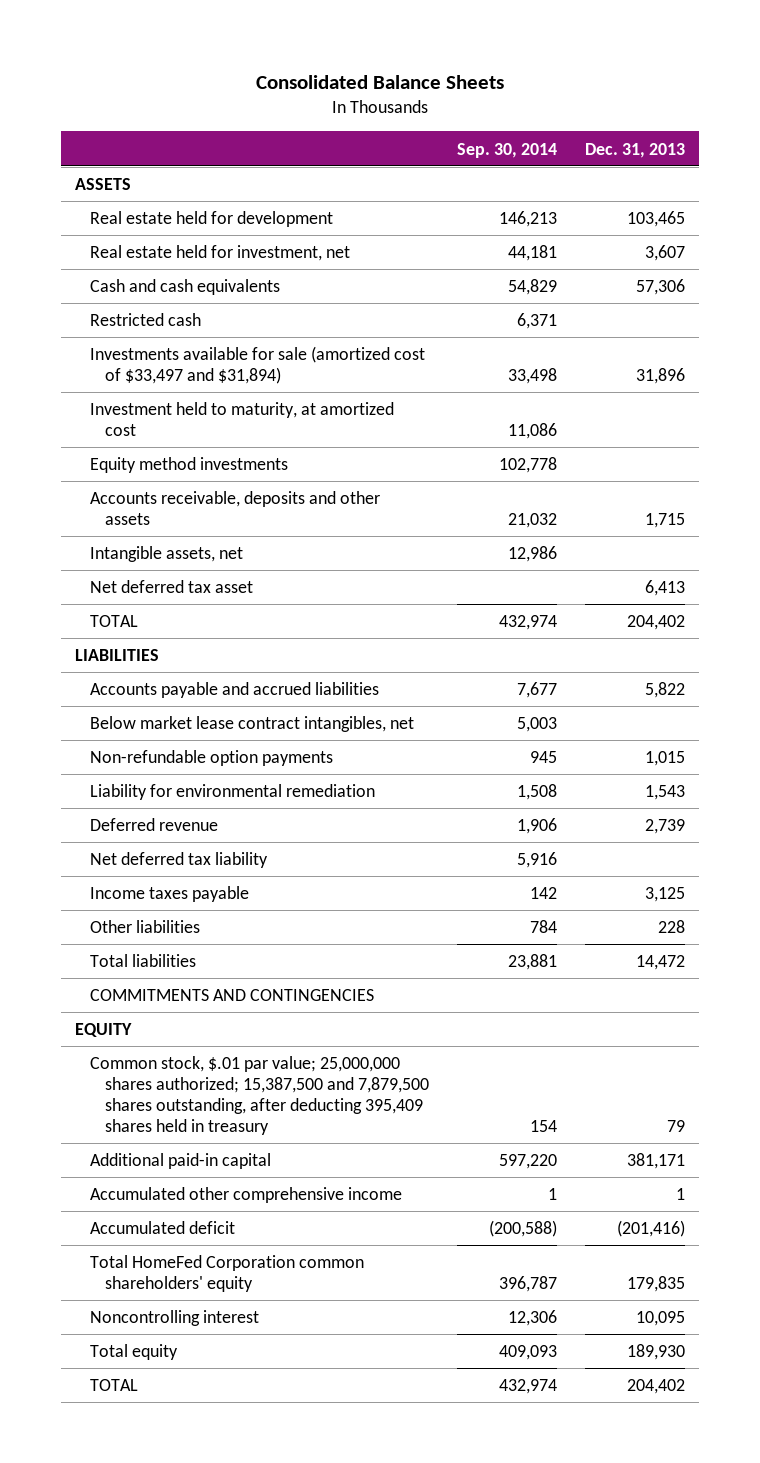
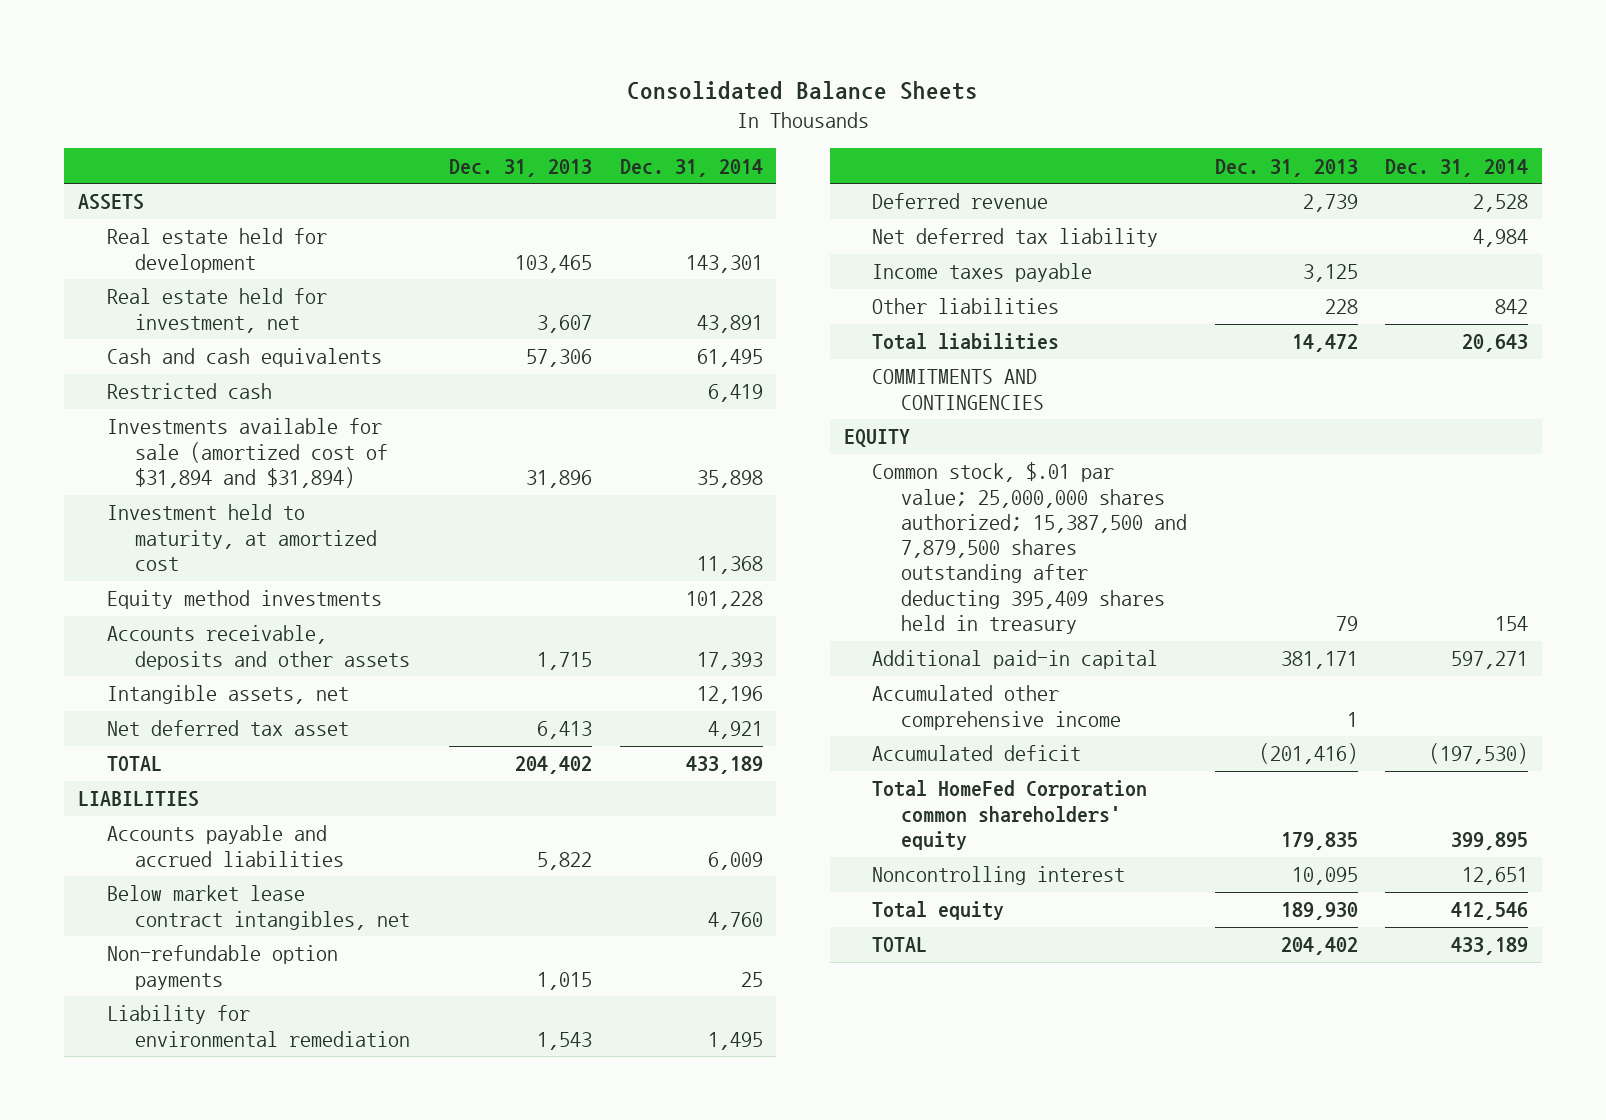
[456,142,557,158] Sep. 30, 2014 -> none
none -> [619,158,763,177] Dec. 31, 2014
[89,346,425,385] Investments available for sale (amortized cost of $33,497 and $31,894) -> [106,418,389,488] Investments available for sale (amortized cost of $31,894 and $31,894)
[89,1056,429,1136] Common stock, $.01 par value; 25,000,000 shares authorized; 15,387,500 and 7,879,500 shares outstanding, after deducting 395,409 shares held in treasury -> [872,462,1188,634] Common stock, $.01 par value; 25,000,000 shares authorized; 15,387,500 and 7,879,500 shares outstanding after deducting 395,409 shares held in treasury

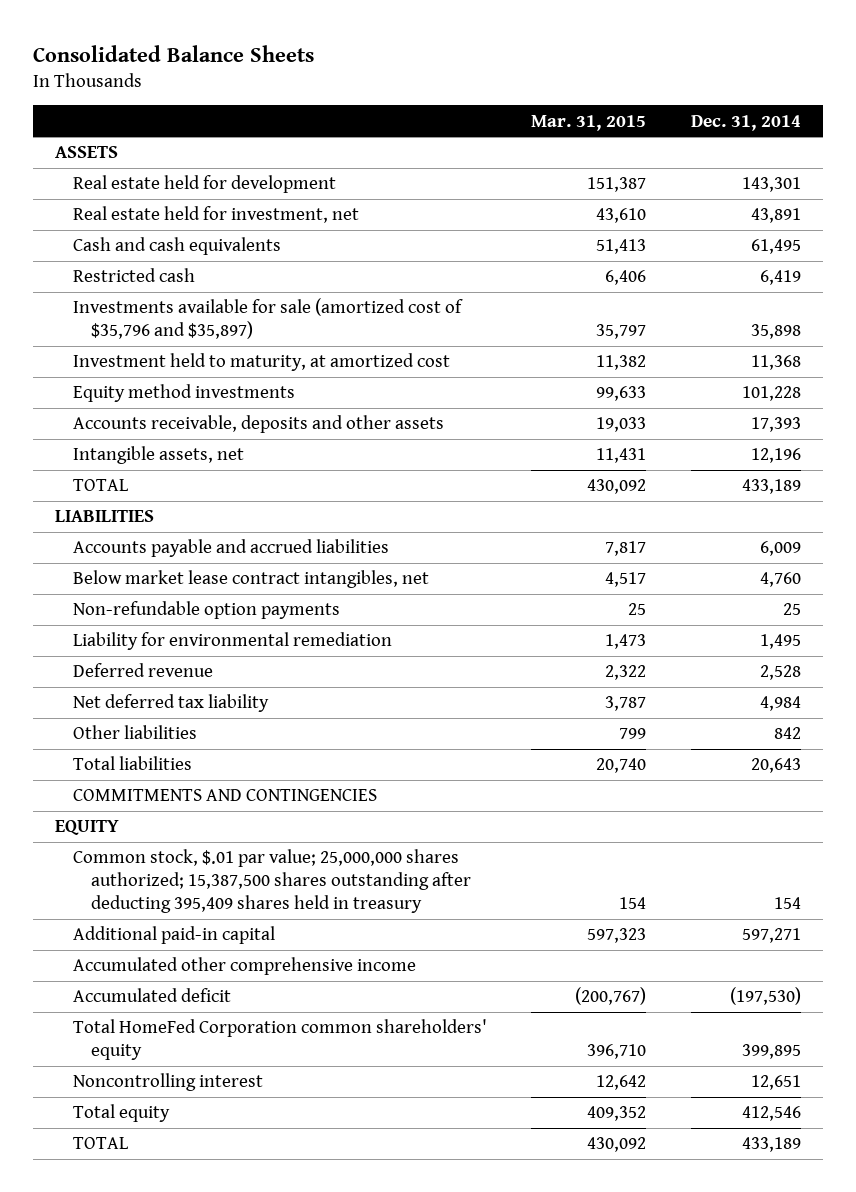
[448,158,592,177] Dec. 31, 2013 -> none
none -> [531,114,647,131] Mar. 31, 2015
[106,418,389,488] Investments available for sale (amortized cost of $31,894 and $31,894) -> [73,298,464,340] Investments available for sale (amortized cost of $35,796 and $35,897)
[106,720,349,737] Net deferred tax asset -> none
[872,263,1093,283] Income taxes payable -> none
[872,462,1188,634] Common stock, $.01 par value; 25,000,000 shares authorized; 15,387,500 and 7,879,500 shares outstanding after deducting 395,409 shares held in treasury -> [73,849,472,914] Common stock, $.01 par value; 25,000,000 shares authorized; 15,387,500 shares outstanding after deducting 395,409 shares held in treasury

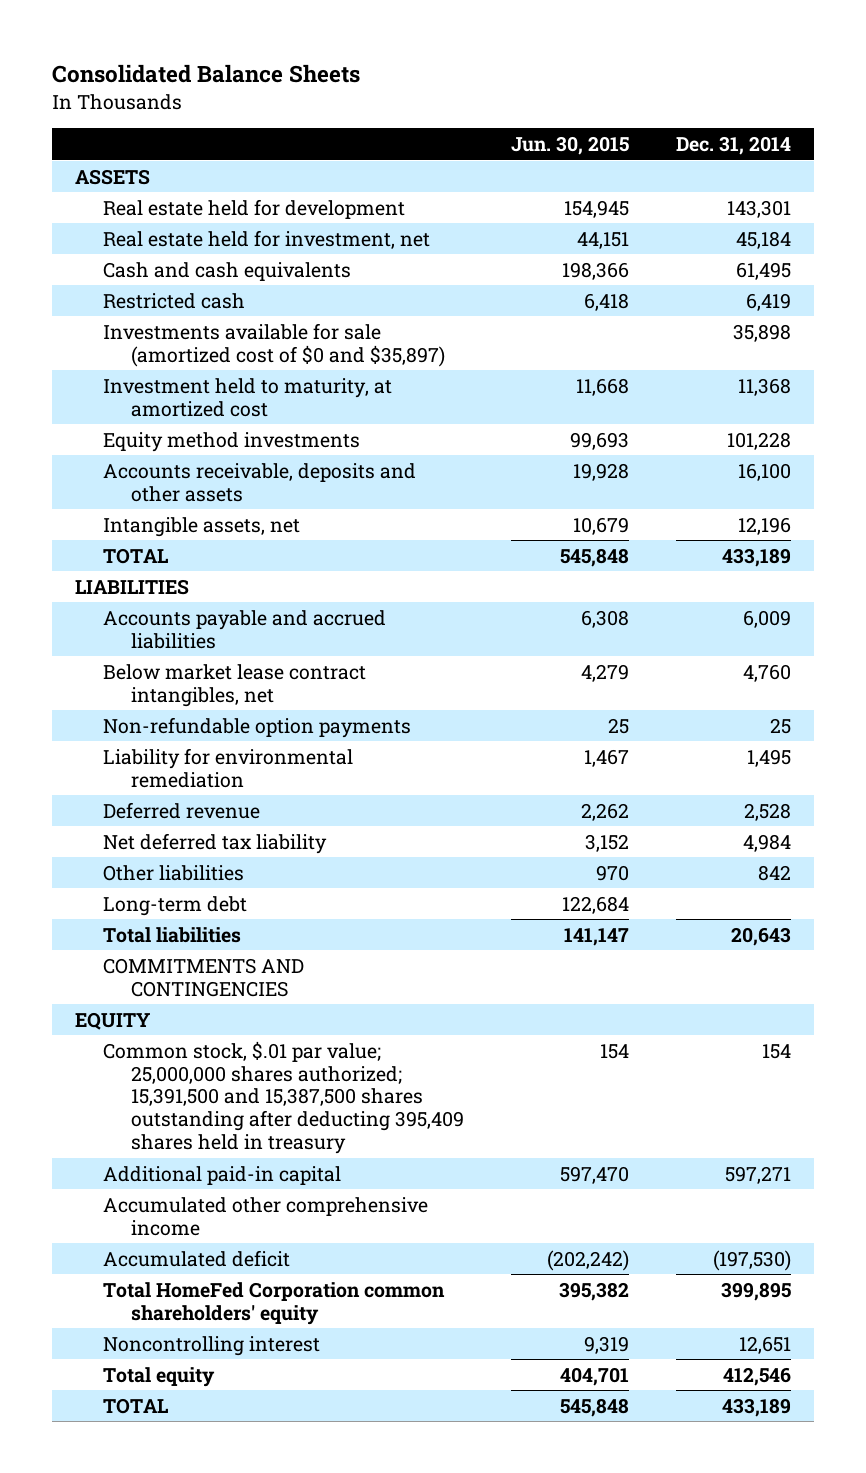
[531,114,647,131] Mar. 31, 2015 -> none
none -> [510,136,629,156] Jun. 30, 2015
[750,208,801,224] 43,891 -> [735,230,791,249] 45,184
[73,298,464,340] Investments available for sale (amortized cost of $35,796 and $35,897) -> [103,322,445,367] Investments available for sale (amortized cost of $0 and $35,897)
[750,417,801,433] 17,393 -> [737,462,791,481] 16,100
none -> [103,895,248,916] Long-term debt
[73,849,472,914] Common stock, $.01 par value; 25,000,000 shares authorized; 15,387,500 shares outstanding after deducting 395,409 shares held in treasury -> [103,1040,464,1154] Common stock, $.01 par value; 25,000,000 shares authorized; 15,391,500 and 15,387,500 shares outstanding after deducting 395,409 shares held in treasury

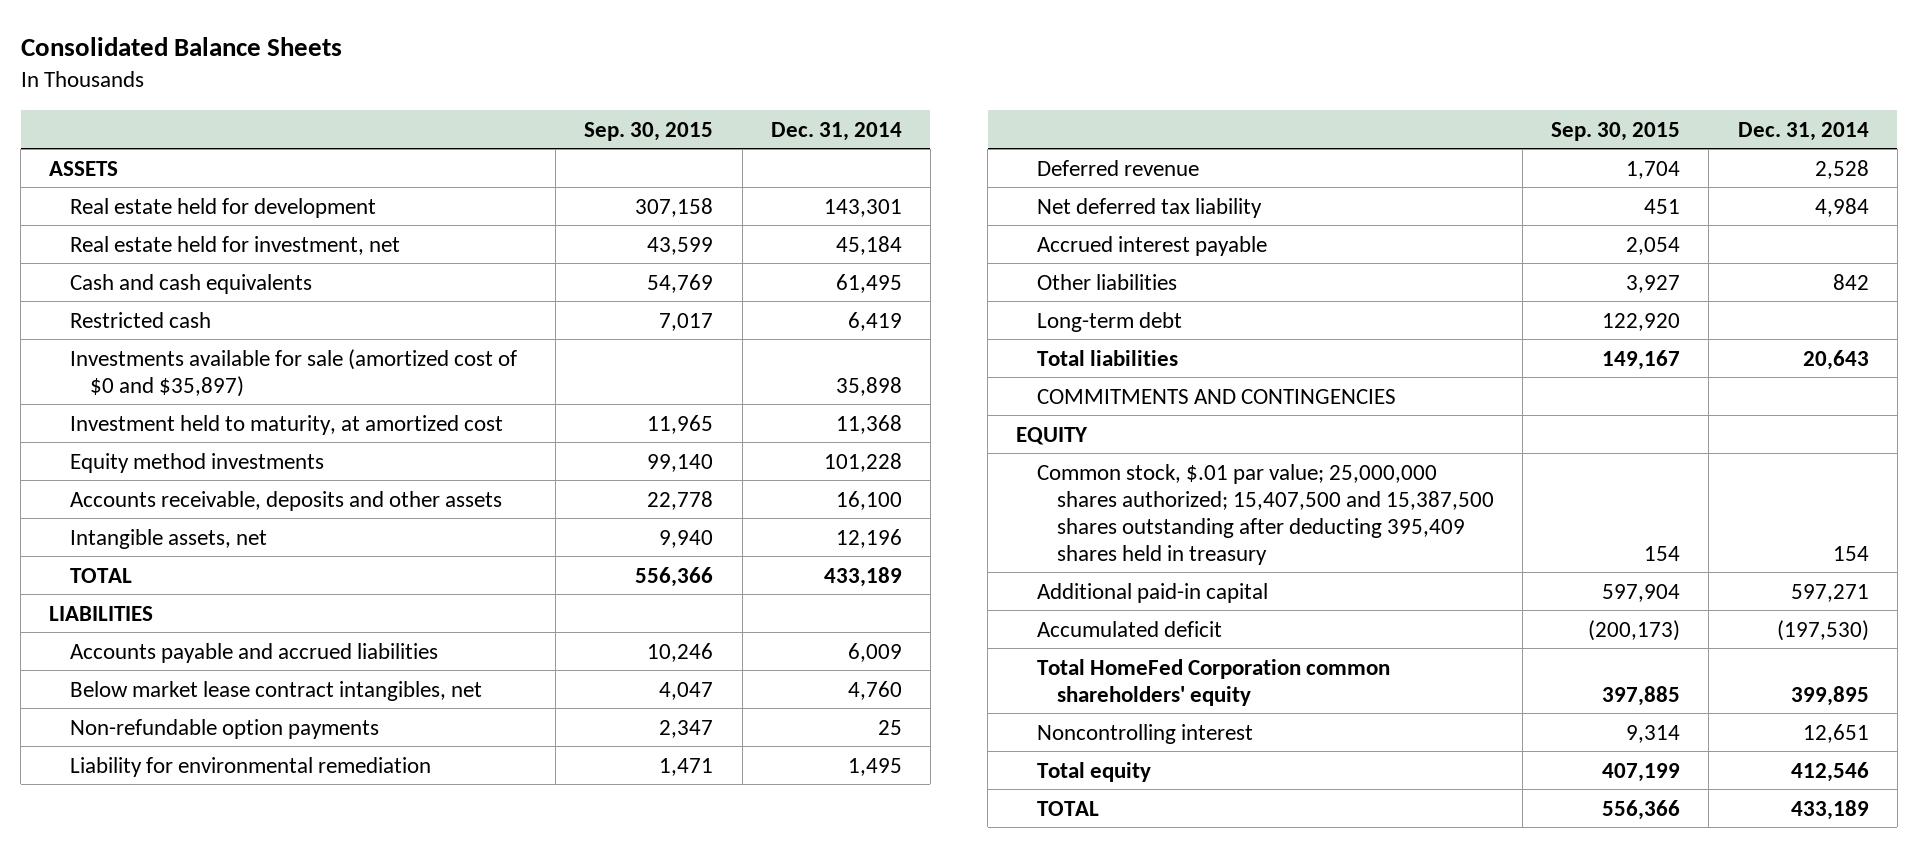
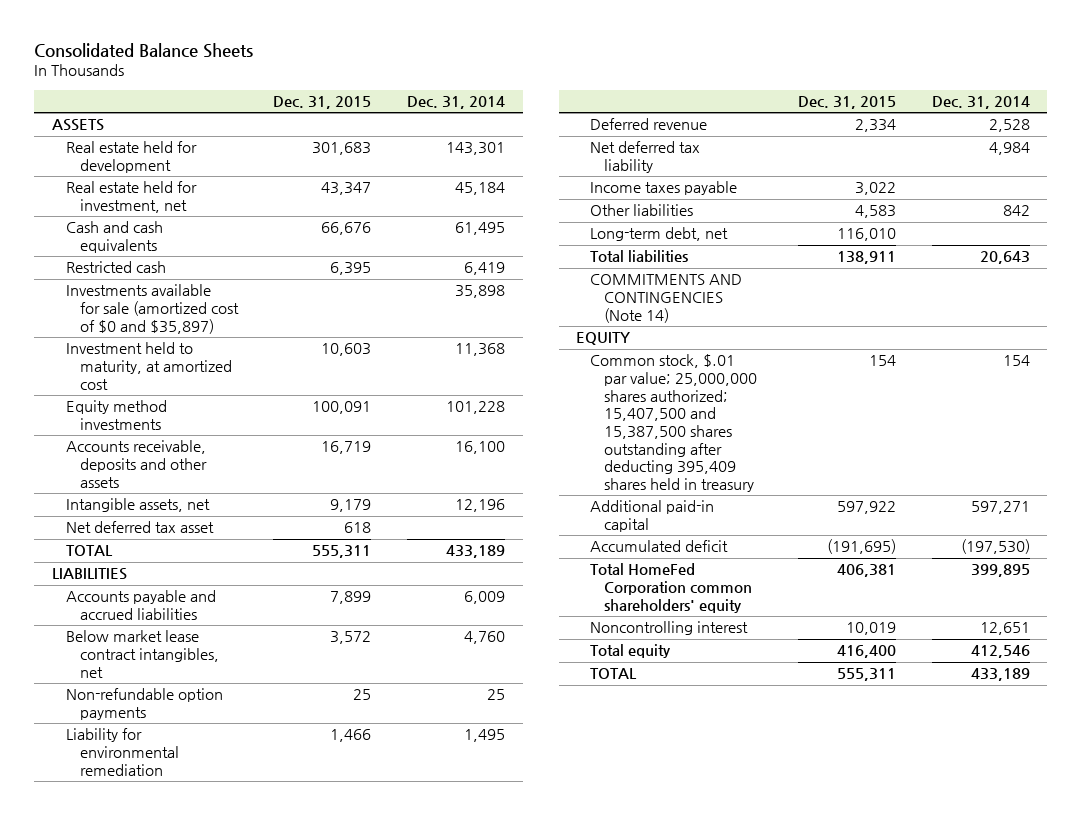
[584,121,714,141] Sep. 30, 2015 -> none
none -> [273,95,372,109] Dec. 31, 2015
none -> [65,521,214,534] Net deferred tax asset
[1036,235,1267,256] Accrued interest payable -> none
none -> [590,181,738,196] Income taxes payable
[1036,311,1182,332] Long-term debt -> [590,227,729,242] Long-term debt, net
[1036,388,1396,404] COMMITMENTS AND CONTINGENCIES -> [590,274,743,323] COMMITMENTS AND CONTINGENCIES (Note 14)

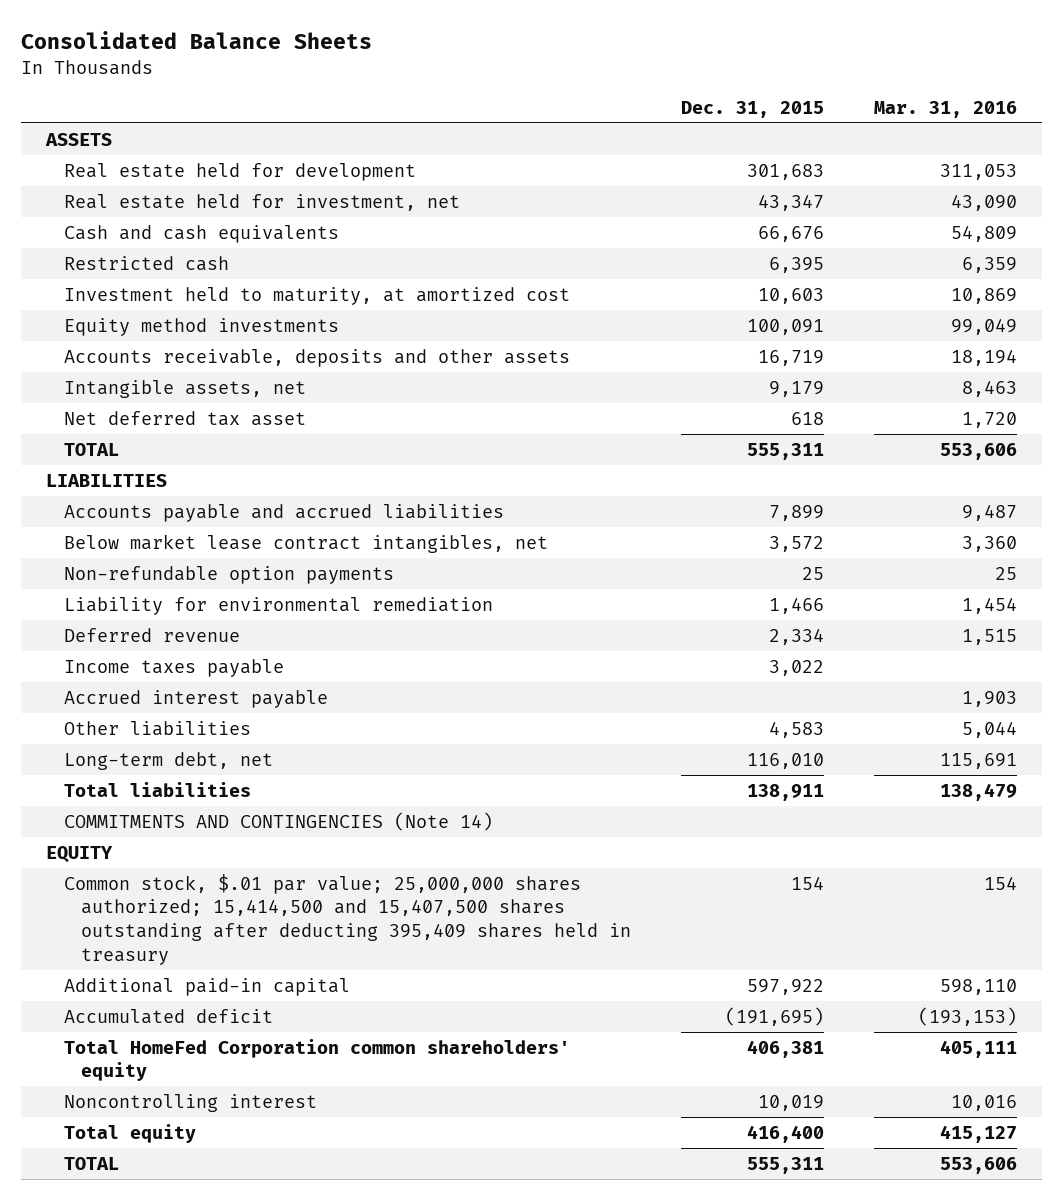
[407,95,506,109] Dec. 31, 2014 -> none
none -> [874,100,1018,118] Mar. 31, 2016
[65,284,239,334] Investments available for sale (amortized cost of $0 and $35,897) -> none
[590,141,701,173] Net deferred tax liability -> none
none -> [63,689,328,708] Accrued interest payable
[590,354,758,492] Common stock, $.01 par value; 25,000,000 shares authorized; 15,407,500 and 15,387,500 shares outstanding after deducting 395,409 shares held in treasury -> [63,873,632,965] Common stock, $.01 par value; 25,000,000 shares authorized; 15,414,500 and 15,407,500 shares outstanding after deducting 395,409 shares held in treasury

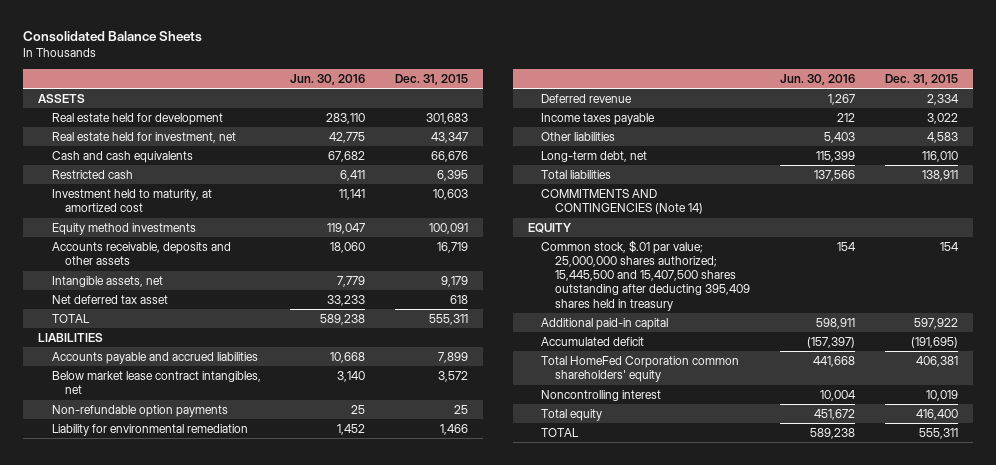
[874,100,1018,118] Mar. 31, 2016 -> none
none -> [290,73,366,85] Jun. 30, 2016
[63,689,328,708] Accrued interest payable -> none
[63,873,632,965] Common stock, $.01 par value; 25,000,000 shares authorized; 15,414,500 and 15,407,500 shares outstanding after deducting 395,409 shares held in treasury -> [541,239,750,311] Common stock, $.01 par value; 25,000,000 shares authorized; 15,445,500 and 15,407,500 shares outstanding after deducting 395,409 shares held in treasury

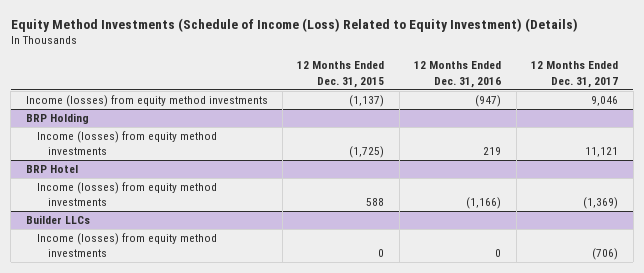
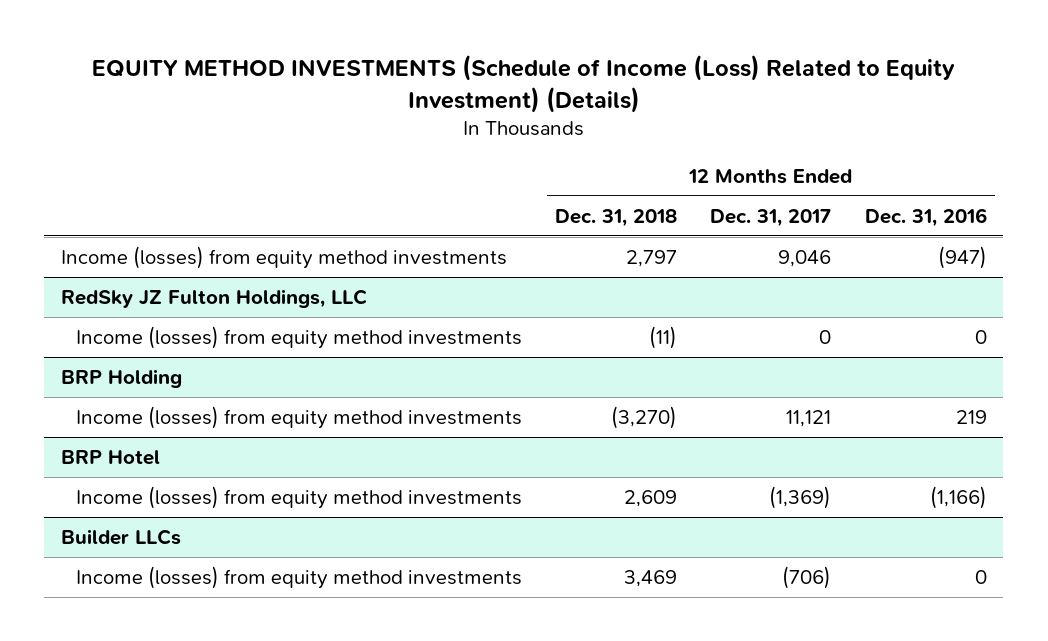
[10,17,578,32] Equity Method Investments (Schedule of Income (Loss) Related to Equity Investment) (Details) -> [91,55,955,113] EQUITY METHOD INVESTMENTS (Schedule of Income (Loss) Related to Equity Investment) (Details)
[297,61,385,88] 12 Months Ended Dec. 31, 2015 -> none
none -> [555,208,678,227] Dec. 31, 2018
none -> [61,288,368,308] RedSky JZ Fulton Holdings, LLC
none -> [75,325,522,349] Income (losses) from equity method investments

